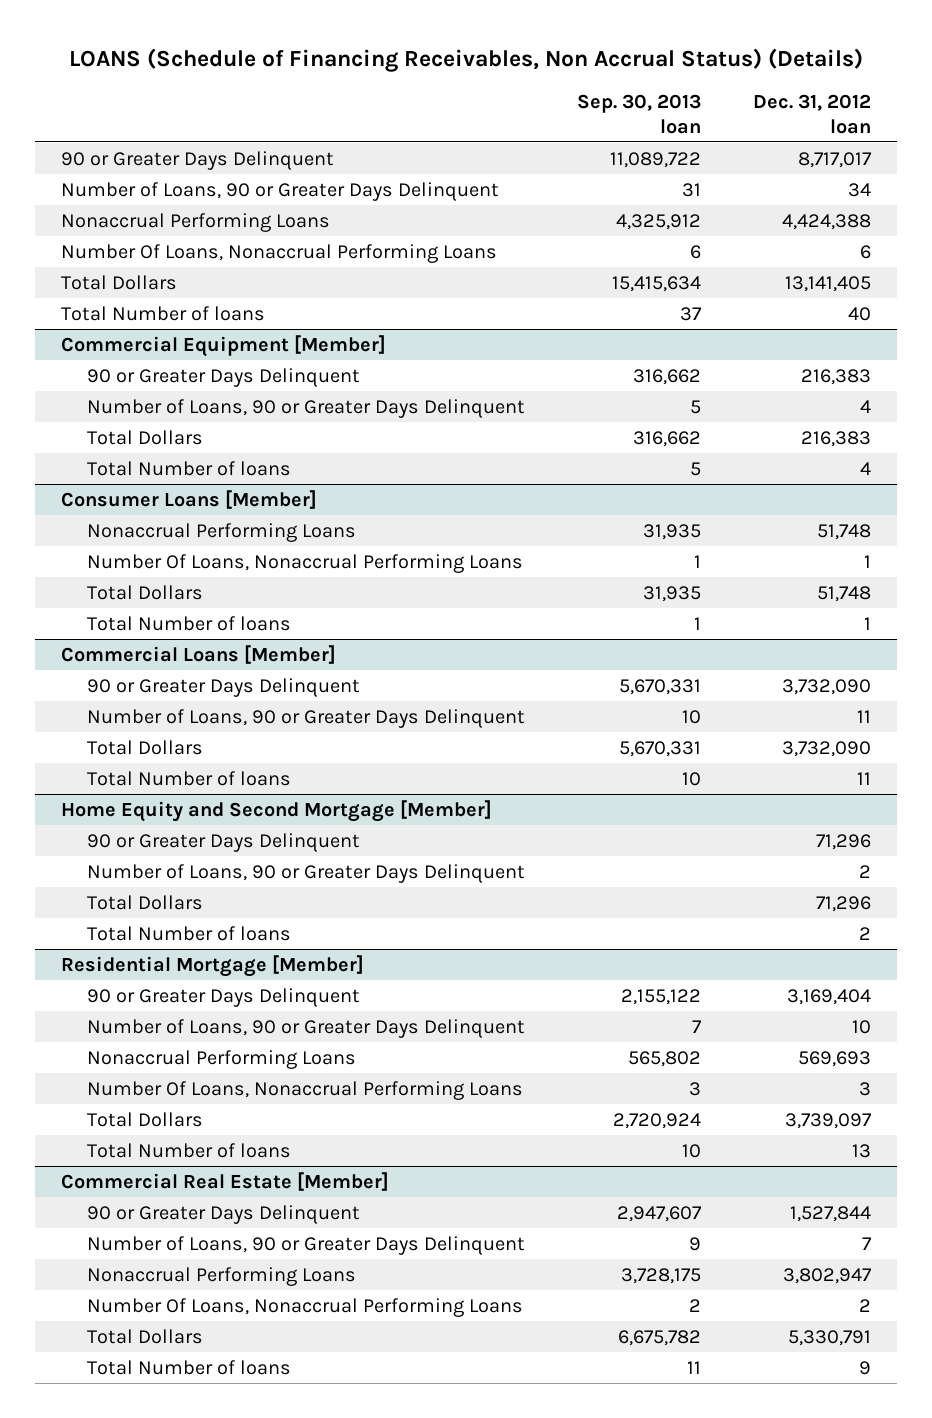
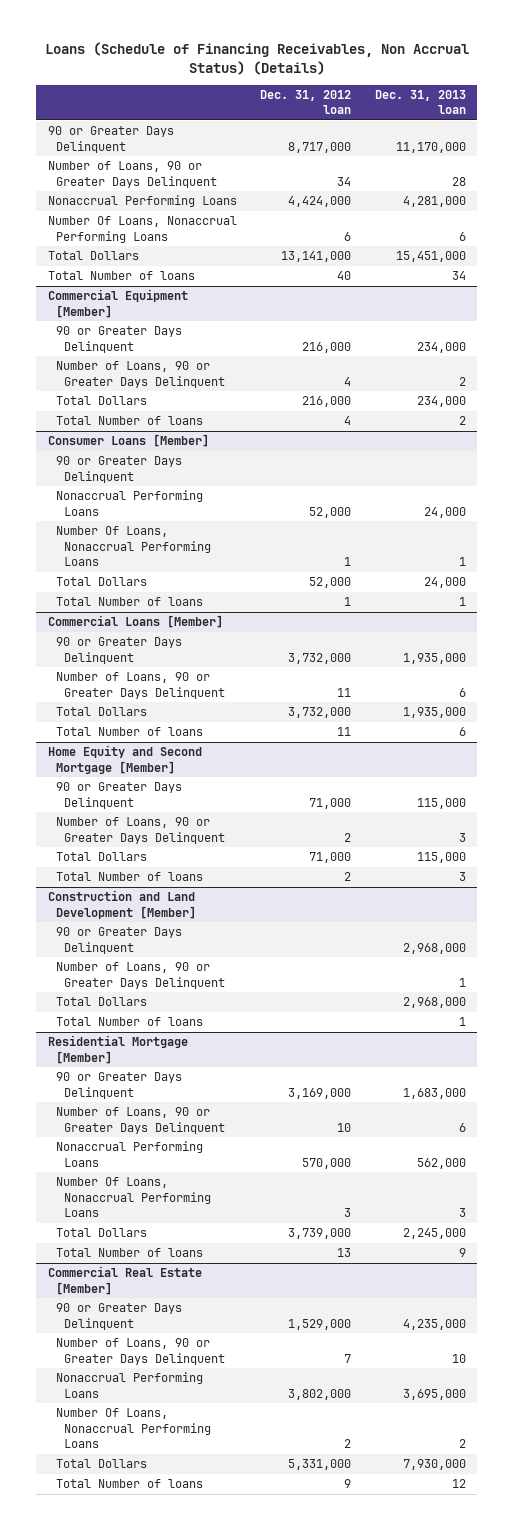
[69,48,864,73] LOANS (Schedule of Financing Receivables, Non Accrual Status) (Details) -> [44,42,469,75] Loans (Schedule of Financing Receivables, Non Accrual Status) (Details)
[577,94,702,134] Sep. 30, 2013 loan -> none
none -> [374,89,466,115] Dec. 31, 2013 loan
[797,151,872,168] 8,717,017 -> [288,141,352,153] 8,717,000
[781,213,871,230] 4,424,388 -> [288,196,352,208] 4,424,000
[784,275,871,292] 13,141,405 -> [281,251,352,263] 13,141,000
[800,368,871,385] 216,383 -> [302,341,352,353] 216,000
[800,430,871,447] 216,383 -> [302,396,352,408] 216,000
none -> [55,456,182,483] 90 or Greater Days Delinquent
[816,523,871,540] 51,748 -> [309,506,352,518] 52,000
[816,585,871,602] 51,748 -> [309,577,352,589] 52,000
[781,678,871,695] 3,732,090 -> [288,652,352,664] 3,732,000
[781,740,871,757] 3,732,090 -> [288,707,352,719] 3,732,000
[815,833,871,850] 71,296 -> [309,797,352,809] 71,000
[815,895,871,912] 71,296 -> [309,852,352,864] 71,000
none -> [47,890,196,919] Construction and Land Development [Member]
none -> [55,927,182,954] 90 or Greater Days Delinquent
none -> [55,962,226,989] Number of Loans, 90 or Greater Days Delinquent
none -> [55,997,147,1007] Total Dollars
none -> [55,1017,203,1027] Total Number of loans
[786,988,871,1005] 3,169,404 -> [288,1087,352,1099] 3,169,000
[797,1050,871,1067] 569,693 -> [302,1157,352,1169] 570,000
[784,1112,872,1129] 3,739,097 -> [288,1228,352,1240] 3,739,000
[789,1205,871,1222] 1,527,844 -> [288,1318,352,1330] 1,529,000
[782,1267,872,1284] 3,802,947 -> [288,1388,352,1400] 3,802,000
[787,1329,871,1346] 5,330,791 -> [288,1459,352,1471] 5,331,000

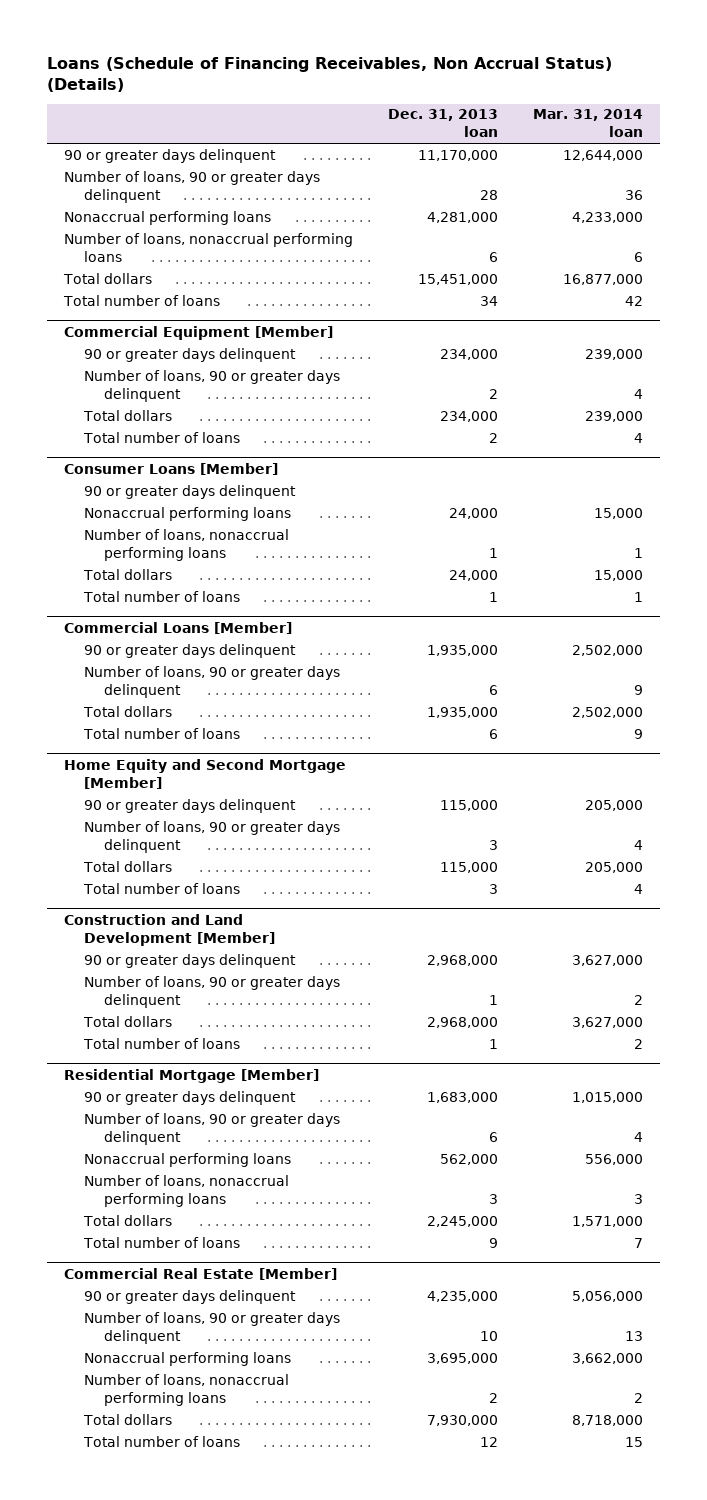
[260,89,352,115] Dec. 31, 2012 loan -> none
none -> [532,109,643,138] Mar. 31, 2014 loan
[47,126,174,153] 90 or Greater Days Delinquent -> [64,148,277,163] 90 or greater days delinquent
[47,161,217,188] Number of Loans, 90 or Greater Days Delinquent -> [64,170,321,203] Number of loans, 90 or greater days delinquent
[47,195,237,208] Nonaccrual Performing Loans -> [64,210,272,225] Nonaccrual performing loans
[47,216,237,243] Number Of Loans, Nonaccrual Performing Loans -> [64,232,354,262] Number of loans, nonaccrual performing loans
[47,251,139,261] Total Dollars -> [63,272,153,284] Total dollars
[47,271,195,281] Total Number of loans -> [63,294,221,306] Total number of loans
[55,326,182,353] 90 or Greater Days Delinquent -> [84,347,297,362] 90 or greater days delinquent
[55,361,226,388] Number of Loans, 90 or Greater Days Delinquent -> [84,369,341,402] Number of loans, 90 or greater days delinquent
[55,396,147,406] Total Dollars -> [83,409,173,421] Total dollars
[55,416,203,426] Total Number of loans -> [83,431,241,443] Total number of loans
[55,456,182,483] 90 or Greater Days Delinquent -> [84,484,297,499] 90 or greater days delinquent
[55,490,203,516] Nonaccrual Performing Loans -> [84,506,292,521] Nonaccrual performing loans
[55,526,212,567] Number Of Loans, Nonaccrual Performing Loans -> [84,528,290,561] Number of loans, nonaccrual performing loans
[55,577,147,587] Total Dollars -> [83,568,173,580] Total dollars
[55,597,203,607] Total Number of loans -> [83,590,241,602] Total number of loans
[55,637,182,664] 90 or Greater Days Delinquent -> [84,643,297,658] 90 or greater days delinquent
[55,672,226,699] Number of Loans, 90 or Greater Days Delinquent -> [84,665,341,698] Number of loans, 90 or greater days delinquent
[55,707,147,717] Total Dollars -> [83,705,173,717] Total dollars
[55,727,203,737] Total Number of loans -> [83,727,241,739] Total number of loans
[55,782,182,809] 90 or Greater Days Delinquent -> [84,798,297,813] 90 or greater days delinquent
[55,817,226,844] Number of Loans, 90 or Greater Days Delinquent -> [84,820,341,853] Number of loans, 90 or greater days delinquent
[55,852,147,862] Total Dollars -> [83,860,173,872] Total dollars
[55,872,203,882] Total Number of loans -> [83,882,241,894] Total number of loans
[55,927,182,954] 90 or Greater Days Delinquent -> [84,953,297,968] 90 or greater days delinquent
[55,962,226,989] Number of Loans, 90 or Greater Days Delinquent -> [84,975,341,1008] Number of loans, 90 or greater days delinquent
[55,997,147,1007] Total Dollars -> [83,1015,173,1027] Total dollars
[55,1017,203,1027] Total Number of loans -> [83,1037,241,1049] Total number of loans
[55,1072,182,1099] 90 or Greater Days Delinquent -> [84,1090,297,1105] 90 or greater days delinquent
[55,1107,226,1134] Number of Loans, 90 or Greater Days Delinquent -> [84,1112,341,1145] Number of loans, 90 or greater days delinquent
[55,1141,203,1167] Nonaccrual Performing Loans -> [84,1152,292,1167] Nonaccrual performing loans
[55,1177,212,1218] Number Of Loans, Nonaccrual Performing Loans -> [84,1174,290,1207] Number of loans, nonaccrual performing loans
[55,1228,147,1238] Total Dollars -> [83,1214,173,1226] Total dollars
[55,1248,203,1258] Total Number of loans -> [83,1236,241,1248] Total number of loans
[55,1303,182,1330] 90 or Greater Days Delinquent -> [84,1289,297,1304] 90 or greater days delinquent
[55,1338,226,1365] Number of Loans, 90 or Greater Days Delinquent -> [84,1311,341,1344] Number of loans, 90 or greater days delinquent
[55,1372,203,1398] Nonaccrual Performing Loans -> [84,1351,292,1366] Nonaccrual performing loans
[55,1408,212,1449] Number Of Loans, Nonaccrual Performing Loans -> [84,1373,290,1406] Number of loans, nonaccrual performing loans
[55,1459,147,1469] Total Dollars -> [83,1413,173,1425] Total dollars
[55,1479,203,1489] Total Number of loans -> [83,1435,241,1447] Total number of loans

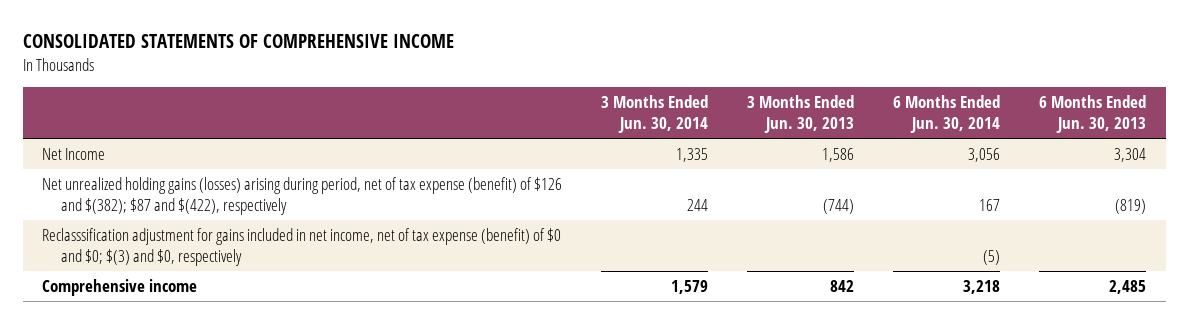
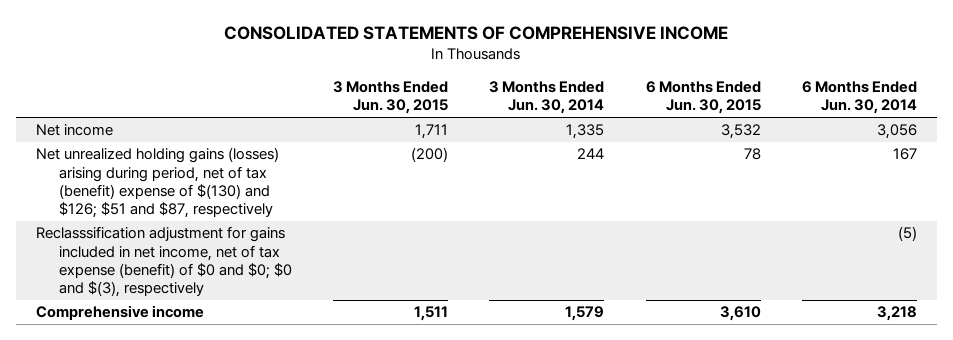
[747,95,855,133] 3 Months Ended Jun. 30, 2013 -> none
[1039,95,1147,133] 6 Months Ended Jun. 30, 2013 -> none
none -> [333,80,449,115] 3 Months Ended Jun. 30, 2015
none -> [645,80,761,115] 6 Months Ended Jun. 30, 2015
[42,148,106,161] Net Income -> [36,124,114,137] Net income
[42,177,563,215] Net unrealized holding gains (losses) arising during period, net of tax expense (benefit) of $126 and $(382); $87 and $(422), respectively -> [36,147,280,219] Net unrealized holding gains (losses) arising during period, net of tax (benefit) expense of $(130) and $126; $51 and $87, respectively
[42,228,562,266] Reclasssification adjustment for gains included in net income, net of tax expense (benefit) of $0 and $0; $(3) and $0, respectively -> [36,226,293,298] Reclasssification adjustment for gains included in net income, net of tax expense (benefit) of $0 and $0; $0 and $(3), respectively

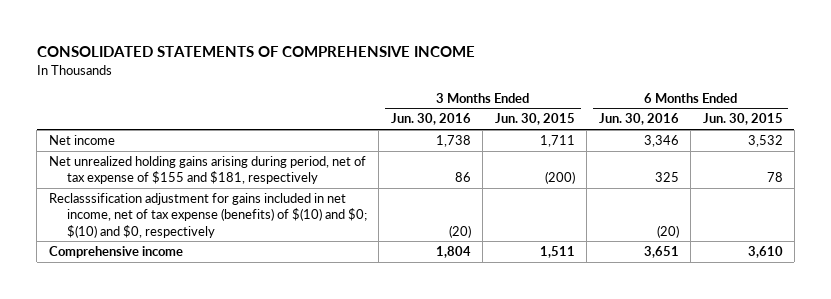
[489,80,605,115] 3 Months Ended Jun. 30, 2014 -> none
[801,80,917,115] 6 Months Ended Jun. 30, 2014 -> none
none -> [390,113,471,126] Jun. 30, 2016
none -> [598,113,679,126] Jun. 30, 2016
[36,147,280,219] Net unrealized holding gains (losses) arising during period, net of tax (benefit) expense of $(130) and $126; $51 and $87, respectively -> [48,156,366,185] Net unrealized holding gains arising during period, net of tax expense of $155 and $181, respectively
[36,226,293,298] Reclasssification adjustment for gains included in net income, net of tax expense (benefit) of $0 and $0; $0 and $(3), respectively -> [48,193,368,238] Reclasssification adjustment for gains included in net income, net of tax expense (benefits) of $(10) and $0; $(10) and $0, respectively

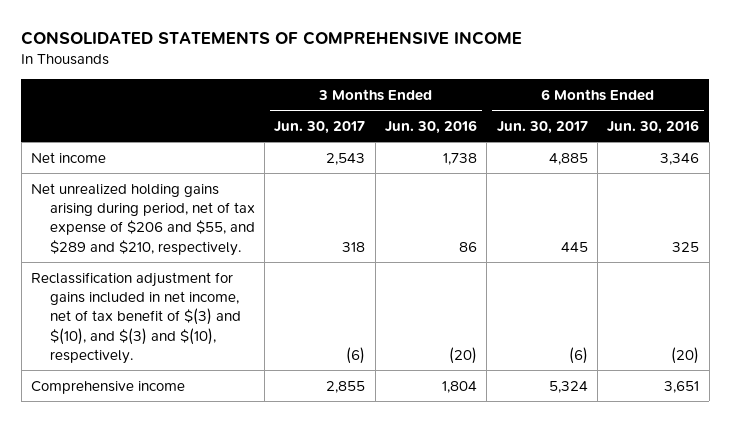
[494,113,575,126] Jun. 30, 2015 -> none
[702,113,783,126] Jun. 30, 2015 -> none
none -> [274,120,366,134] Jun. 30, 2017
none -> [496,120,588,134] Jun. 30, 2017
[48,156,366,185] Net unrealized holding gains arising during period, net of tax expense of $155 and $181, respectively -> [30,182,255,256] Net unrealized holding gains arising during period, net of tax expense of $206 and $55, and $289 and $210, respectively.
[48,193,368,238] Reclasssification adjustment for gains included in net income, net of tax expense (benefits) of $(10) and $0; $(10) and $0, respectively -> [30,271,241,364] Reclassification adjustment for gains included in net income, net of tax benefit of $(3) and $(10), and $(3) and $(10), respectively.

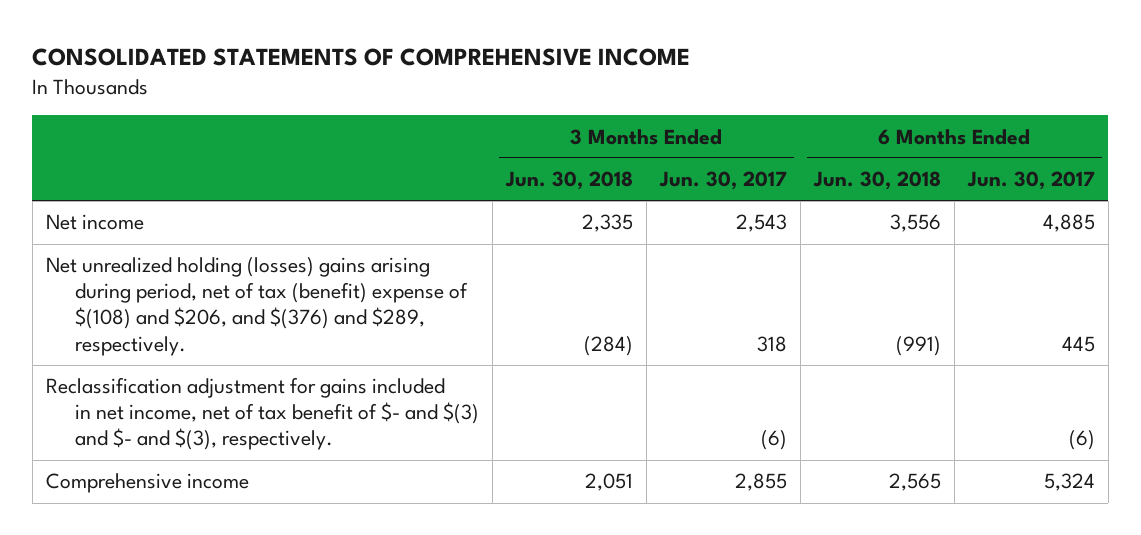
[385,119,478,134] Jun. 30, 2016 -> none
[607,119,700,134] Jun. 30, 2016 -> none
none -> [504,171,633,191] Jun. 30, 2018
none -> [812,171,941,191] Jun. 30, 2018
[30,182,255,256] Net unrealized holding gains arising during period, net of tax expense of $206 and $55, and $289 and $210, respectively. -> [45,257,468,356] Net unrealized holding (losses) gains arising during period, net of tax (benefit) expense of $(108) and $206, and $(376) and $289, respectively.
[30,271,241,364] Reclassification adjustment for gains included in net income, net of tax benefit of $(3) and $(10), and $(3) and $(10), respectively. -> [45,377,479,451] Reclassification adjustment for gains included in net income, net of tax benefit of $- and $(3) and $- and $(3), respectively.

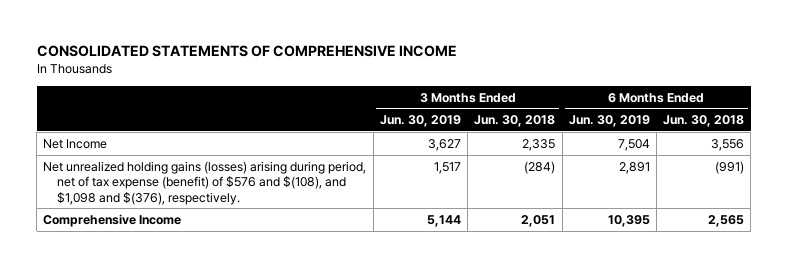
[658,171,787,191] Jun. 30, 2017 -> none
[966,171,1095,191] Jun. 30, 2017 -> none
none -> [379,115,461,128] Jun. 30, 2019
none -> [568,115,650,128] Jun. 30, 2019
[45,377,479,451] Reclassification adjustment for gains included in net income, net of tax benefit of $- and $(3) and $- and $(3), respectively. -> none
[45,214,144,231] Net income -> [43,138,108,149] Net Income
[45,257,468,356] Net unrealized holding (losses) gains arising during period, net of tax (benefit) expense of $(108) and $206, and $(376) and $289, respectively. -> [43,160,367,205] Net unrealized holding gains (losses) arising during period, net of tax expense (benefit) of $576 and $(108), and $1,098 and $(376), respectively.
[45,473,249,494] Comprehensive income -> [43,213,182,227] Comprehensive Income

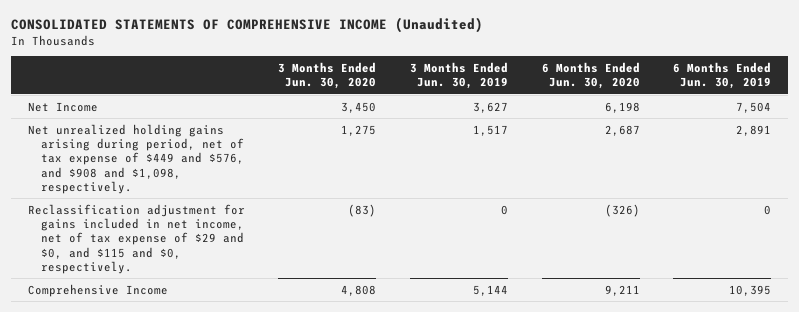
[36,45,457,58] CONSOLIDATED STATEMENTS OF COMPREHENSIVE INCOME -> [10,17,483,34] CONSOLIDATED STATEMENTS OF COMPREHENSIVE INCOME (Unaudited)
[474,115,556,128] Jun. 30, 2018 -> none
[663,115,745,128] Jun. 30, 2018 -> none
none -> [278,61,377,90] 3 Months Ended Jun. 30, 2020
none -> [541,61,640,90] 6 Months Ended Jun. 30, 2020
[43,160,367,205] Net unrealized holding gains (losses) arising during period, net of tax expense (benefit) of $576 and $(108), and $1,098 and $(376), respectively. -> [27,123,245,194] Net unrealized holding gains arising during period, net of tax expense of $449 and $576, and $908 and $1,098, respectively.
none -> [27,203,245,274] Reclassification adjustment for gains included in net income, net of tax expense of $29 and $0, and $115 and $0, respectively.

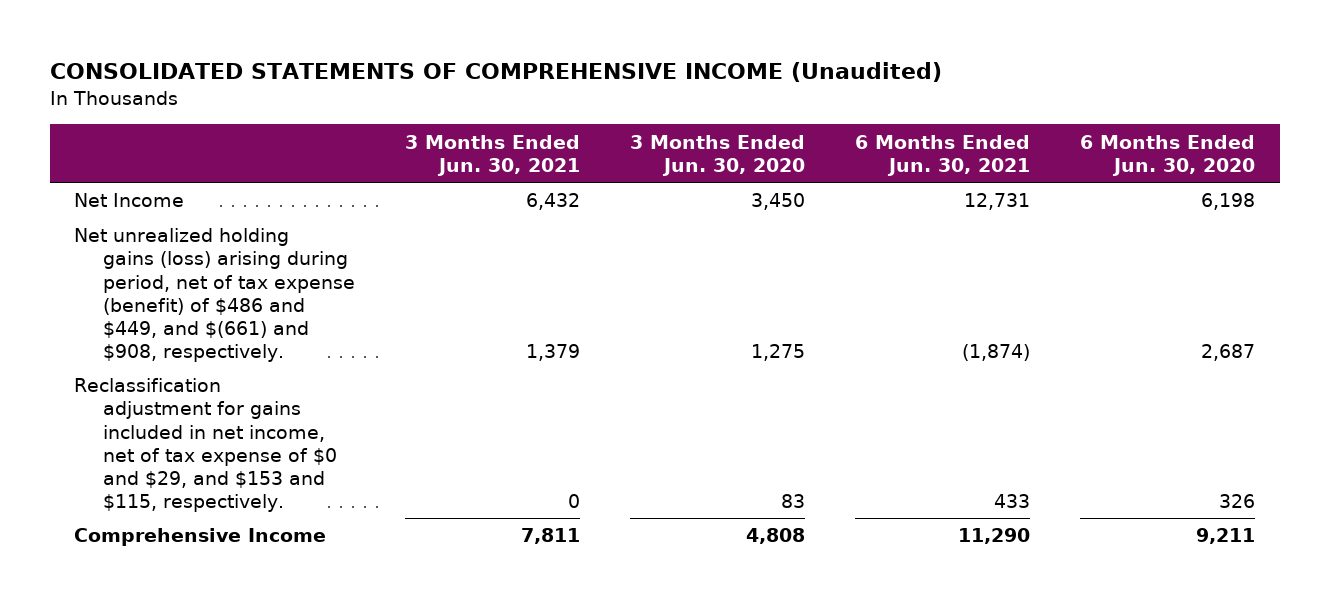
[410,61,509,90] 3 Months Ended Jun. 30, 2019 -> none
[673,61,772,90] 6 Months Ended Jun. 30, 2019 -> none
none -> [405,134,581,176] 3 Months Ended Jun. 30, 2021
none -> [855,134,1031,176] 6 Months Ended Jun. 30, 2021
[27,123,245,194] Net unrealized holding gains arising during period, net of tax expense of $449 and $576, and $908 and $1,098, respectively. -> [74,228,356,362] Net unrealized holding gains (loss) arising during period, net of tax expense (benefit) of $486 and $449, and $(661) and $908, respectively.
[27,203,245,274] Reclassification adjustment for gains included in net income, net of tax expense of $29 and $0, and $115 and $0, respectively. -> [74,378,338,512] Reclassification adjustment for gains included in net income, net of tax expense of $0 and $29, and $153 and $115, respectively.
[348,203,377,217] (83) -> [781,493,806,508] 83
[604,203,640,217] (326) -> [1219,493,1256,508] 326

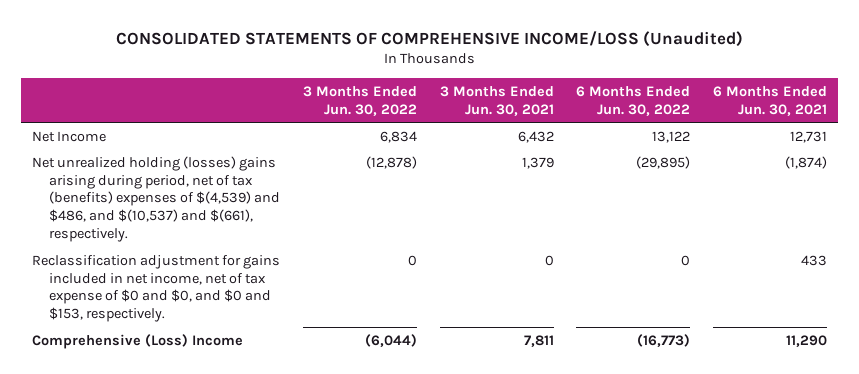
[49,62,942,83] CONSOLIDATED STATEMENTS OF COMPREHENSIVE INCOME (Unaudited) -> [115,30,743,47] CONSOLIDATED STATEMENTS OF COMPREHENSIVE INCOME/LOSS (Unaudited)
[630,134,806,176] 3 Months Ended Jun. 30, 2020 -> none
[1080,134,1256,176] 6 Months Ended Jun. 30, 2020 -> none
none -> [303,85,418,116] 3 Months Ended Jun. 30, 2022
none -> [576,85,691,116] 6 Months Ended Jun. 30, 2022
[74,228,356,362] Net unrealized holding gains (loss) arising during period, net of tax expense (benefit) of $486 and $449, and $(661) and $908, respectively. -> [32,155,281,243] Net unrealized holding (losses) gains arising during period, net of tax (benefits) expenses of $(4,539) and $486, and $(10,537) and $(661), respectively.
[74,378,338,512] Reclassification adjustment for gains included in net income, net of tax expense of $0 and $29, and $153 and $115, respectively. -> [32,254,281,323] Reclassification adjustment for gains included in net income, net of tax expense of $0 and $0, and $0 and $153, respectively.
[74,528,327,547] Comprehensive Income -> [32,333,244,349] Comprehensive (Loss) Income

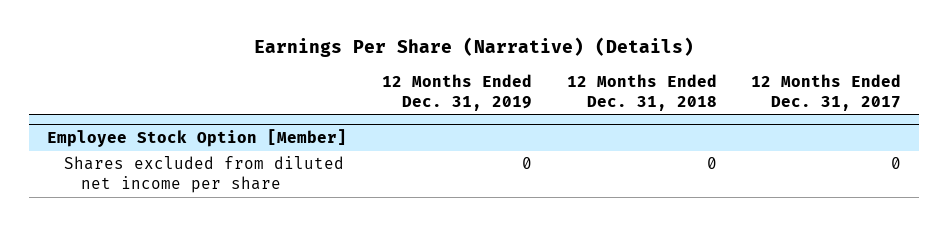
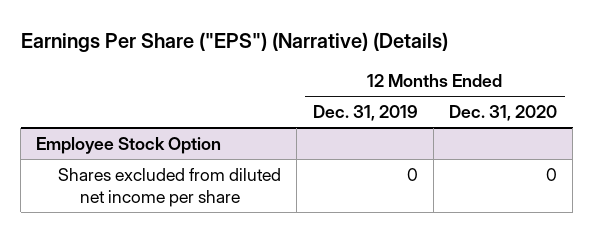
[254,37,695,58] Earnings Per Share (Narrative) (Details) -> [20,31,448,52] Earnings Per Share ("EPS") (Narrative) (Details)
[566,73,717,111] 12 Months Ended Dec. 31, 2018 -> none
[751,73,902,111] 12 Months Ended Dec. 31, 2017 -> none
none -> [448,105,557,122] Dec. 31, 2020
[46,129,347,148] Employee Stock Option [Member] -> [36,136,222,154] Employee Stock Option

